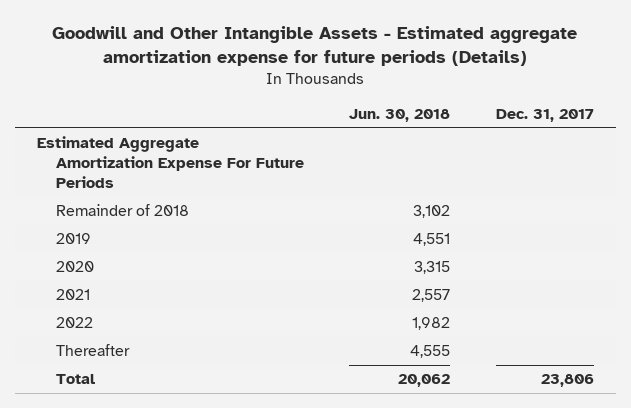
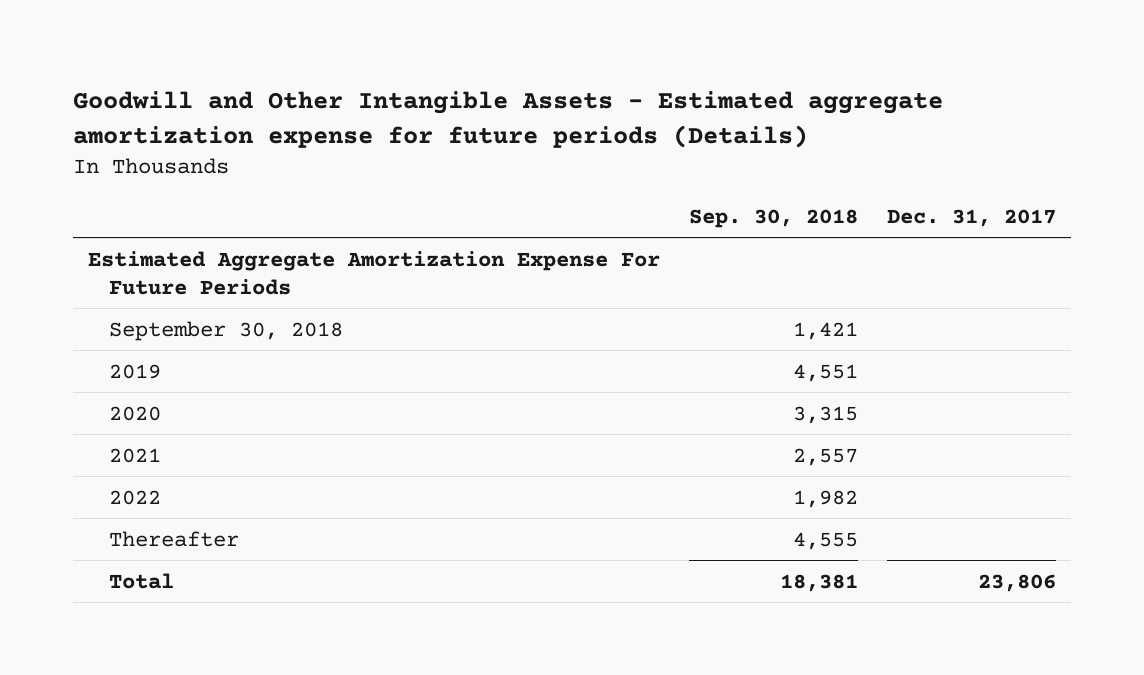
[349,108,451,122] Jun. 30, 2018 -> none
none -> [689,208,859,228] Sep. 30, 2018
[56,204,190,217] Remainder of 2018 -> [109,320,344,341] September 30, 2018

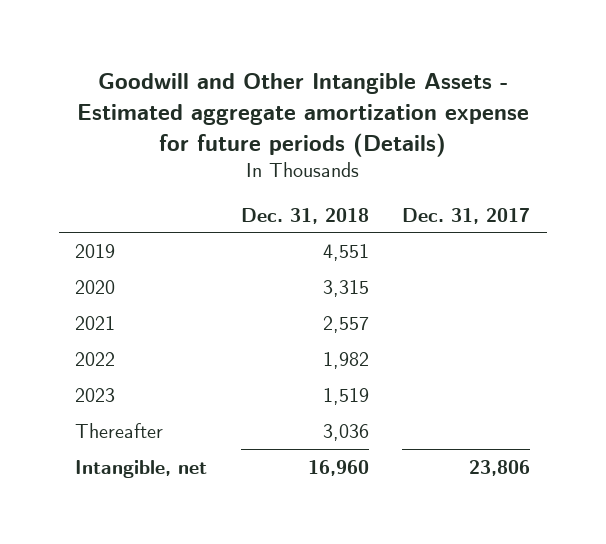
[689,208,859,228] Sep. 30, 2018 -> none
none -> [240,207,369,224] Dec. 31, 2018
[87,250,660,295] Estimated Aggregate Amortization Expense For Future Periods -> none
[109,320,344,341] September 30, 2018 -> none
none -> [75,387,116,402] 2023
[109,572,175,589] Total -> [75,459,208,478] Intangible, net

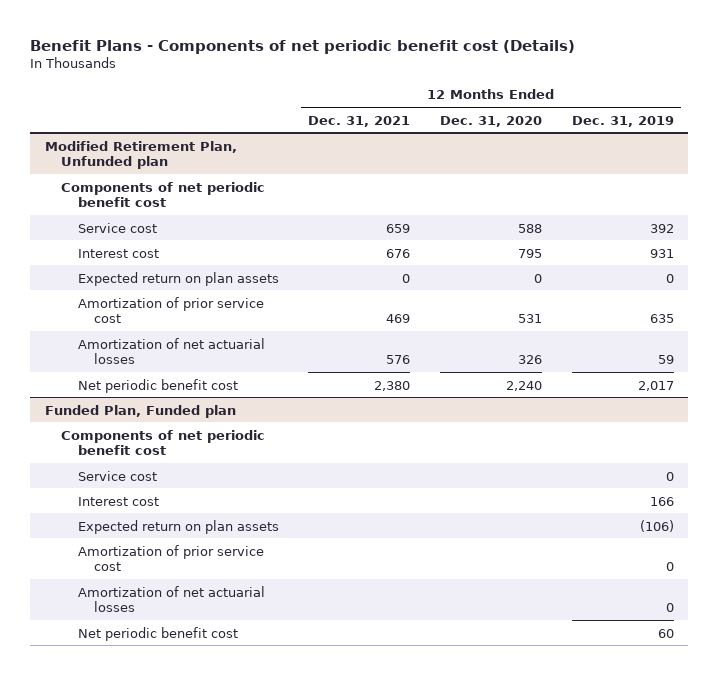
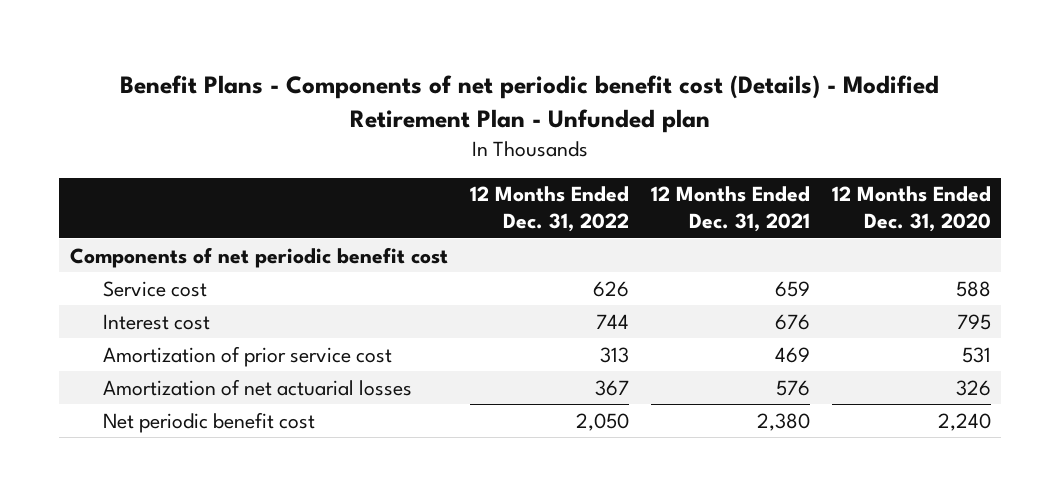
[29,39,575,54] Benefit Plans - Components of net periodic benefit cost (Details) -> [120,74,940,133] Benefit Plans - Components of net periodic benefit cost (Details) - Modified Retirement Plan - Unfunded plan
[571,115,674,127] Dec. 31, 2019 -> none
none -> [469,186,629,232] 12 Months Ended Dec. 31, 2022
[44,140,237,169] Modified Retirement Plan, Unfunded plan -> none
[77,271,279,286] Expected return on plan assets -> none
[44,404,236,418] Funded Plan, Funded plan -> none
[61,429,266,455] Components of net periodic benefit cost -> none
[77,470,157,481] Service cost -> none
[77,496,159,506] Interest cost -> none
[77,519,279,534] Expected return on plan assets -> none
[77,544,264,571] Amortization of prior service cost -> none
[77,585,265,612] Amortization of net actuarial losses -> none
[77,626,238,641] Net periodic benefit cost -> none

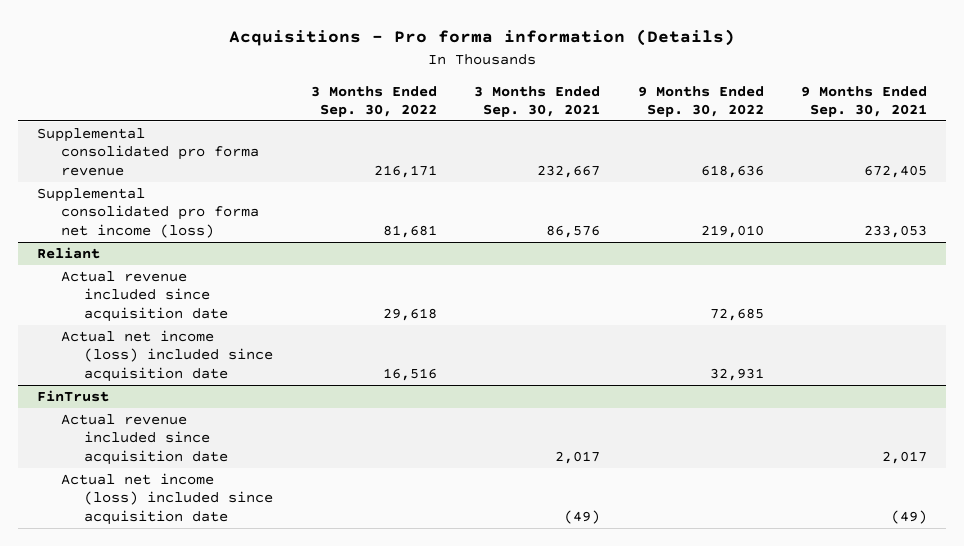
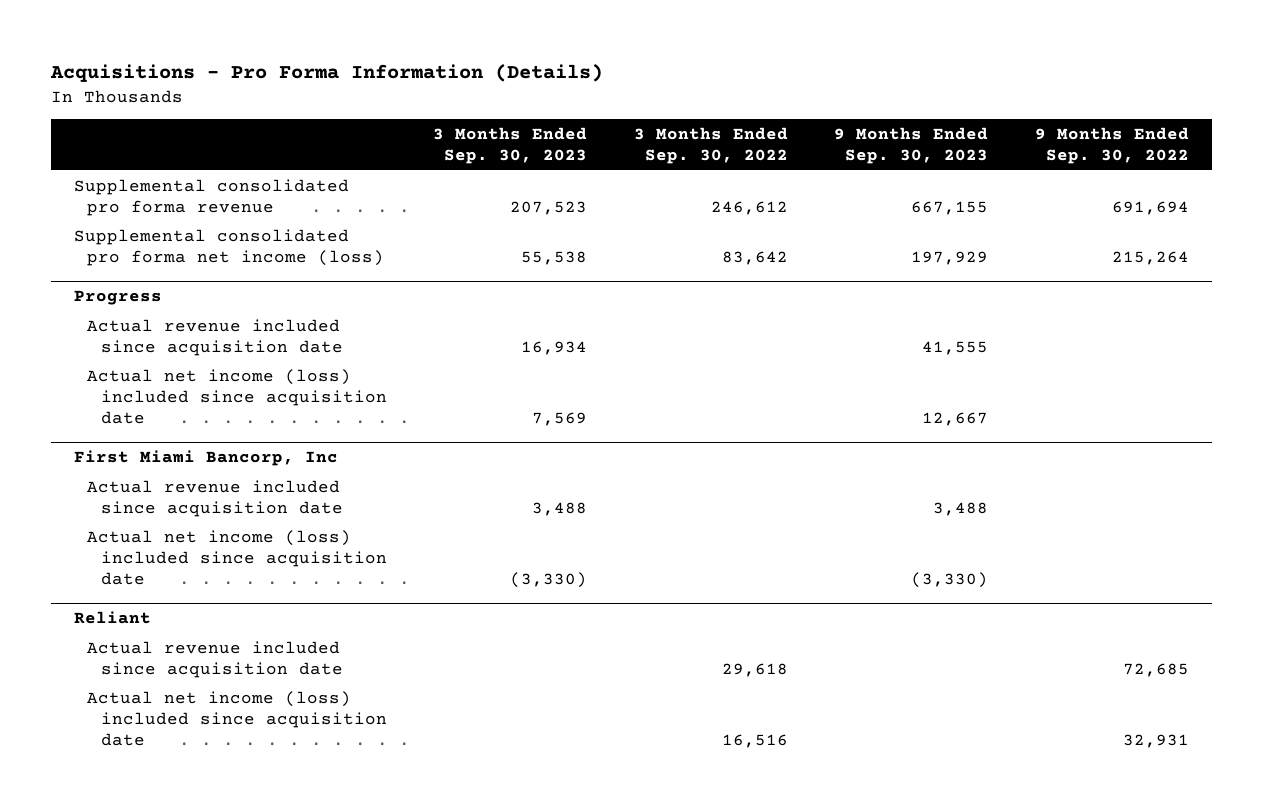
[228,29,735,47] Acquisitions - Pro forma information (Details) -> [49,63,603,82] Acquisitions - Pro Forma Information (Details)
[474,85,601,117] 3 Months Ended Sep. 30, 2021 -> none
[801,85,928,117] 9 Months Ended Sep. 30, 2021 -> none
none -> [433,126,588,165] 3 Months Ended Sep. 30, 2023
none -> [834,126,989,165] 9 Months Ended Sep. 30, 2023
[373,164,437,178] 216,171 -> [710,200,788,215] 246,612
[700,164,764,178] 618,636 -> [1111,200,1189,215] 691,694
[382,224,437,238] 81,681 -> [721,250,788,265] 83,642
[700,224,764,238] 219,010 -> [1111,250,1189,265] 215,264
none -> [73,290,162,306] Progress
none -> [87,318,343,356] Actual revenue included since acquisition date
none -> [87,368,387,424] Actual net income (loss) included since acquisition date
none -> [73,450,338,467] First Miami Bancorp, Inc
none -> [87,479,343,517] Actual revenue included since acquisition date
none -> [87,529,387,585] Actual net income (loss) included since acquisition date
[36,390,109,403] FinTrust -> none
[60,414,229,465] Actual revenue included since acquisition date -> none
[60,473,274,525] Actual net income (loss) included since acquisition date -> none

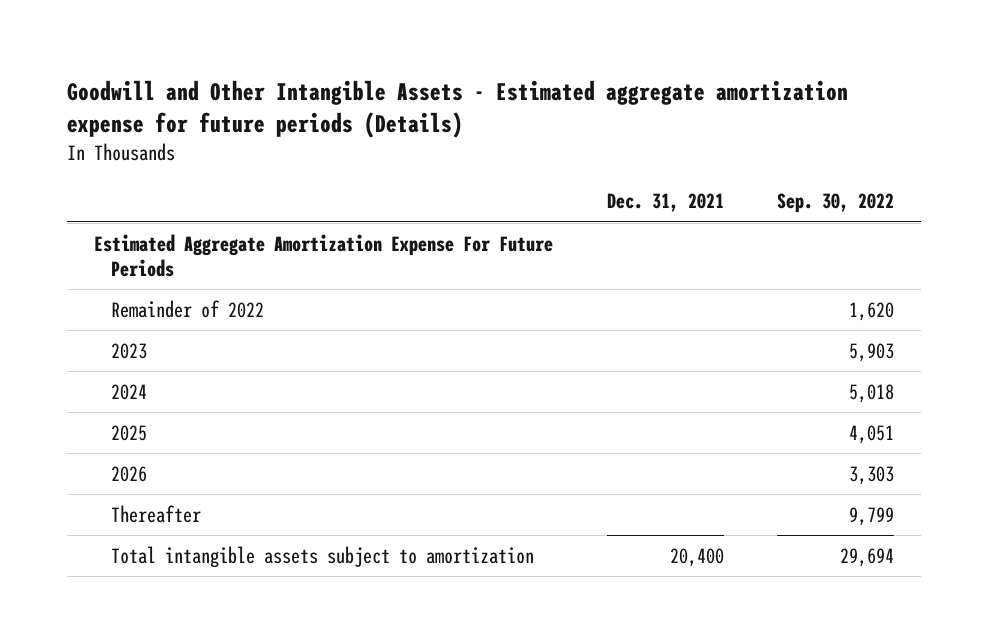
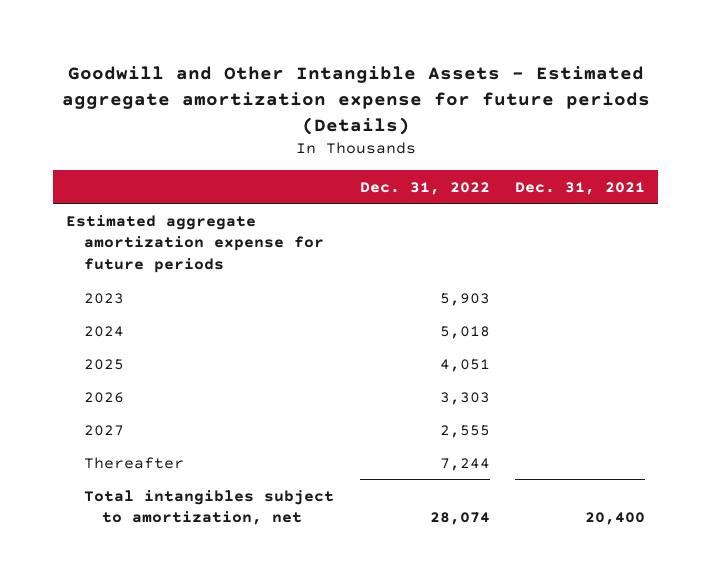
[777,193,895,214] Sep. 30, 2022 -> none
none -> [359,181,490,195] Dec. 31, 2022
[111,299,265,318] Remainder of 2022 -> none
[94,233,554,277] Estimated Aggregate Amortization Expense For Future Periods -> [65,214,324,274] Estimated aggregate amortization expense for future periods
none -> [83,424,124,436] 2027
[111,545,535,568] Total intangible assets subject to amortization -> [83,489,334,526] Total intangibles subject to amortization, net

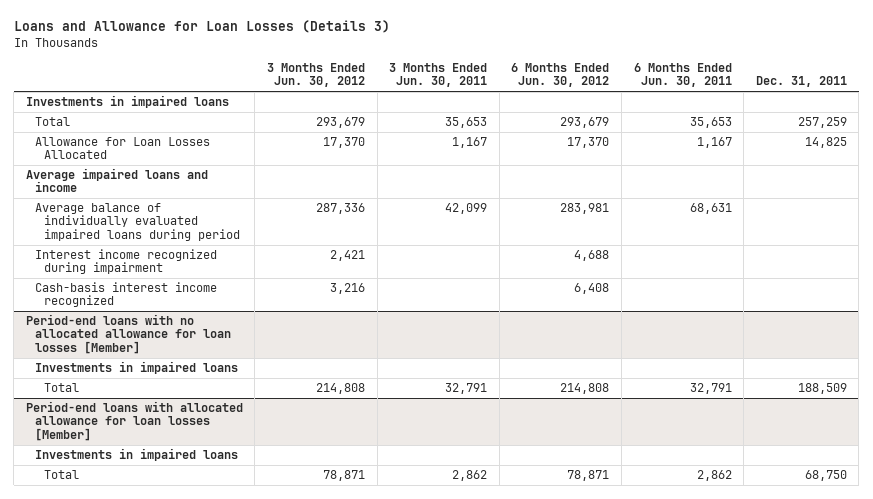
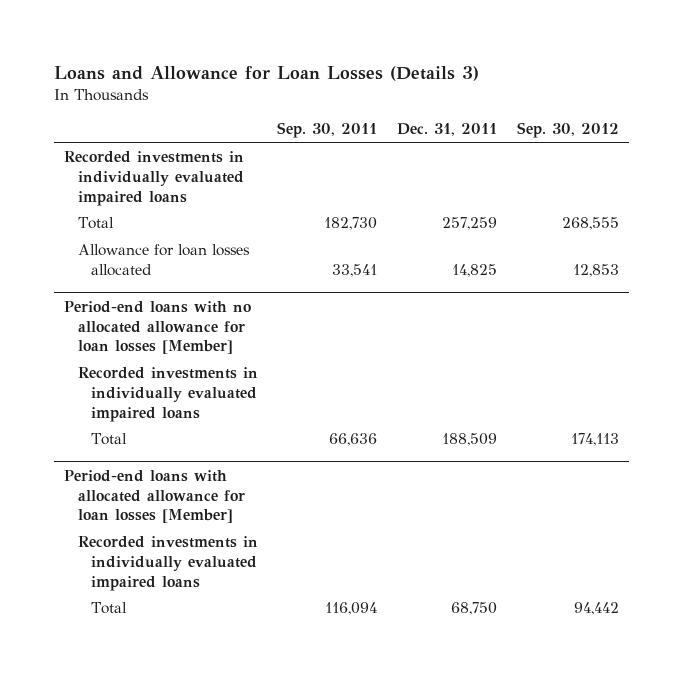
[267,62,366,88] 3 Months Ended Jun. 30, 2012 -> none
[389,62,488,88] 3 Months Ended Jun. 30, 2011 -> none
[511,62,610,88] 6 Months Ended Jun. 30, 2012 -> none
[633,62,732,88] 6 Months Ended Jun. 30, 2011 -> none
none -> [277,122,378,139] Sep. 30, 2011
none -> [517,122,620,139] Sep. 30, 2012
[25,95,229,109] Investments in impaired loans -> [64,150,245,206] Recorded investments in individually evaluated impaired loans
[25,168,208,193] Average impaired loans and income -> none
[34,203,240,241] Average balance of individually evaluated impaired loans during period -> none
[34,249,217,275] Interest income recognized during impairment -> none
[34,282,217,308] Cash-basis interest income recognized -> none
[34,137,210,160] Allowance for Loan Losses Allocated -> [77,243,250,276] Allowance for loan losses allocated
[34,361,238,375] Investments in impaired loans -> [77,366,258,422] Recorded investments in individually evaluated impaired loans
[34,448,238,462] Investments in impaired loans -> [77,535,258,591] Recorded investments in individually evaluated impaired loans

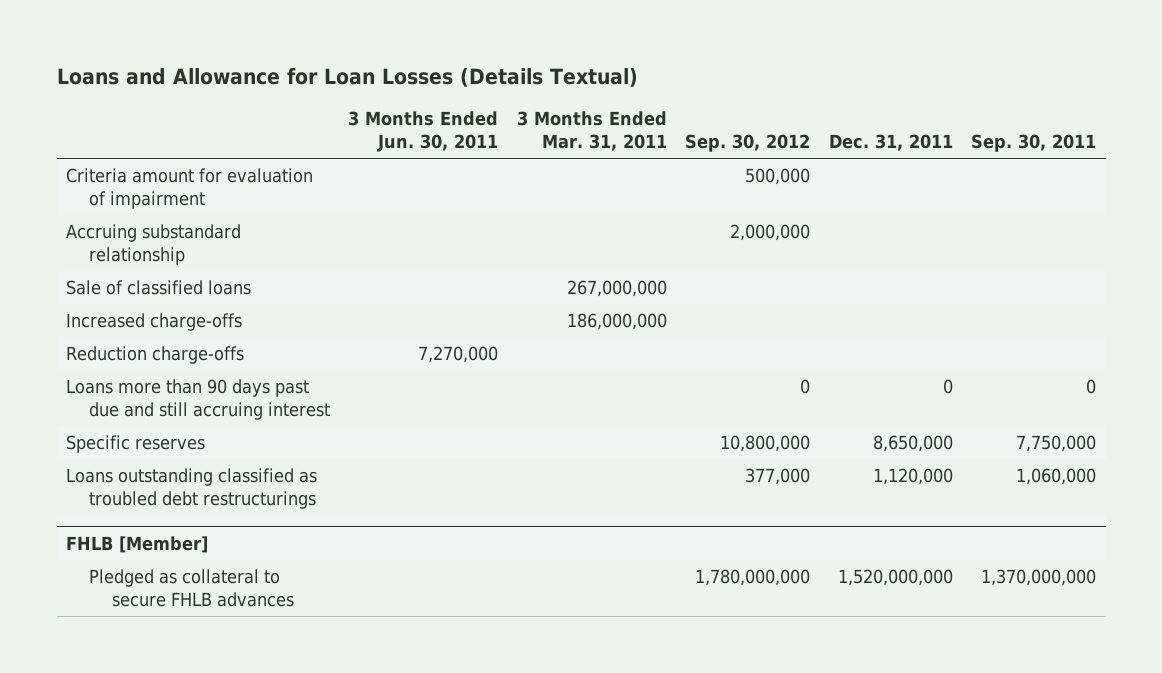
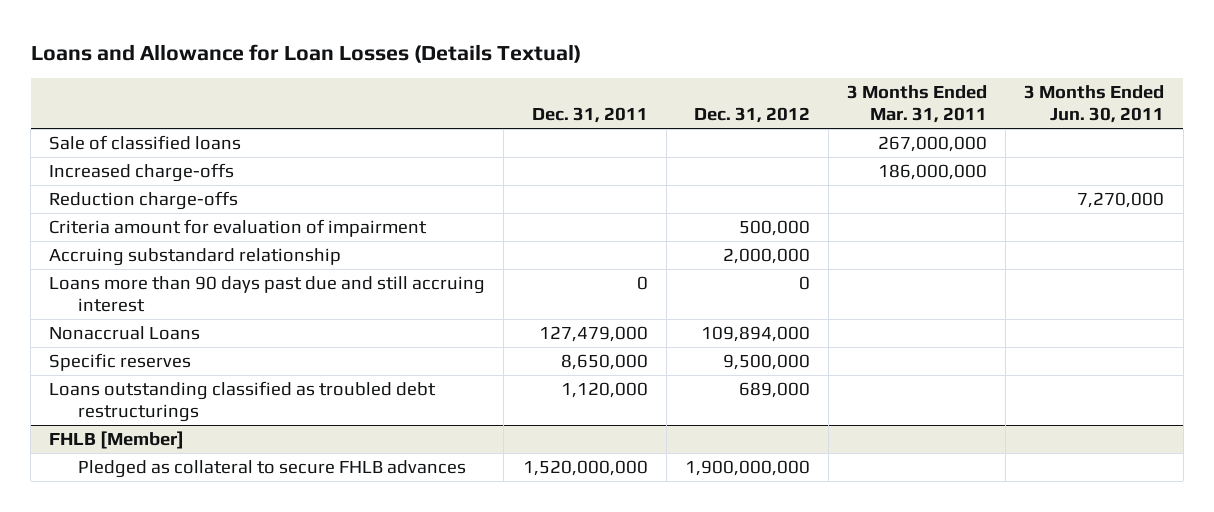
[685,134,811,153] Sep. 30, 2012 -> none
[971,134,1097,153] Sep. 30, 2011 -> none
none -> [693,107,810,124] Dec. 31, 2012
[65,168,313,210] Criteria amount for evaluation of impairment -> [49,219,428,238] Criteria amount for evaluation of impairment
[65,224,241,266] Accruing substandard relationship -> [49,248,342,267] Accruing substandard relationship
none -> [49,326,201,341] Nonaccrual Loans

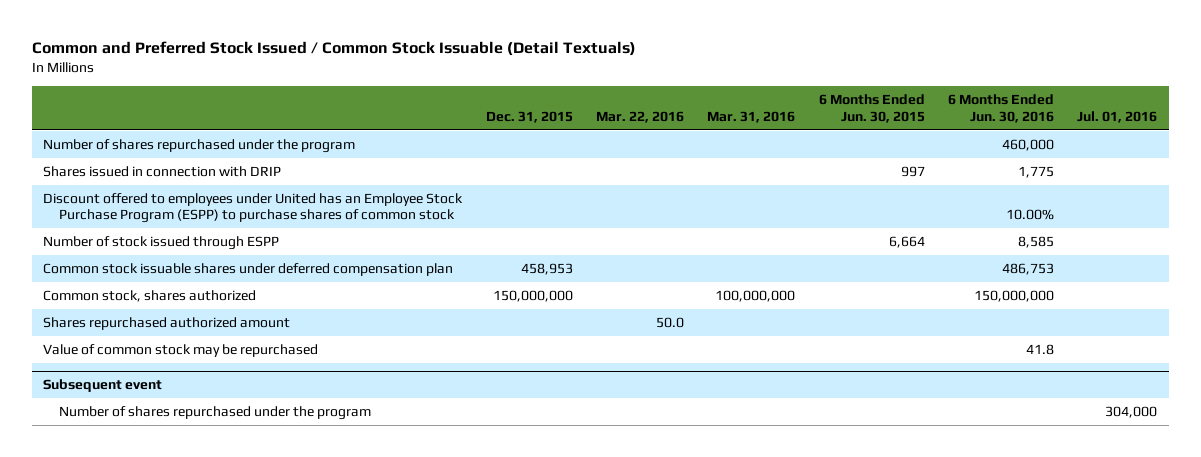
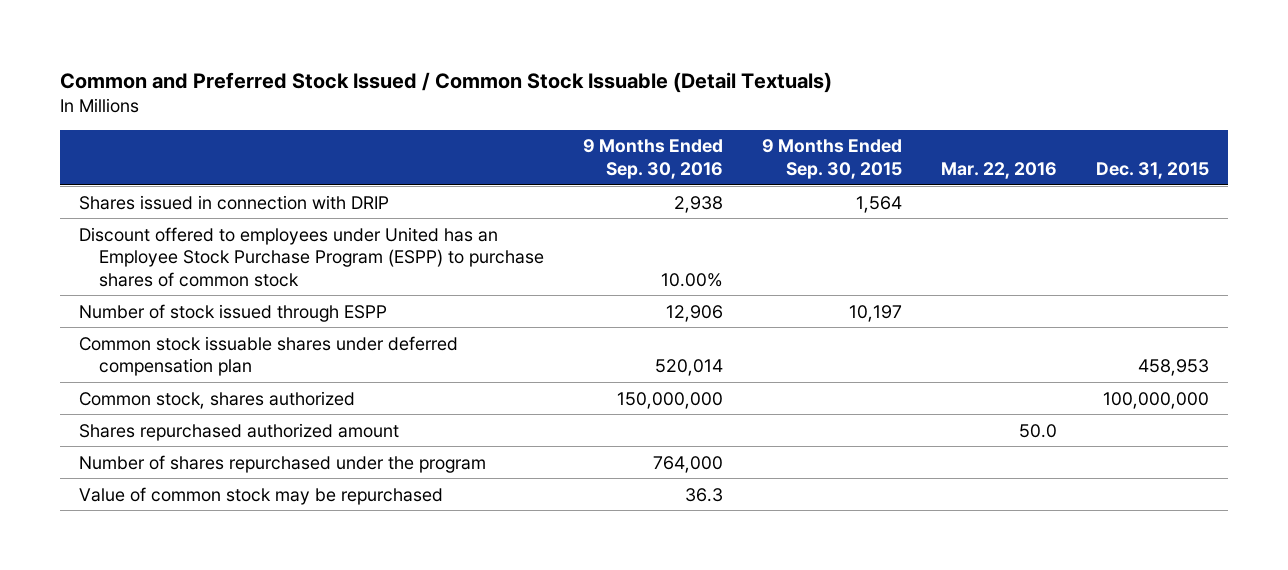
[707,110,796,123] Mar. 31, 2016 -> none
[818,94,925,123] 6 Months Ended Jun. 30, 2015 -> none
[948,94,1055,123] 6 Months Ended Jun. 30, 2016 -> none
[1077,110,1158,123] Jul. 01, 2016 -> none
none -> [583,139,724,179] 9 Months Ended Sep. 30, 2016
none -> [762,139,903,179] 9 Months Ended Sep. 30, 2015
[492,290,573,303] 150,000,000 -> [1102,391,1209,409] 100,000,000
[43,139,356,154] Number of shares repurchased under the program -> [79,454,487,473] Number of shares repurchased under the program
[43,379,163,393] Subsequent event -> none
[59,406,372,421] Number of shares repurchased under the program -> none

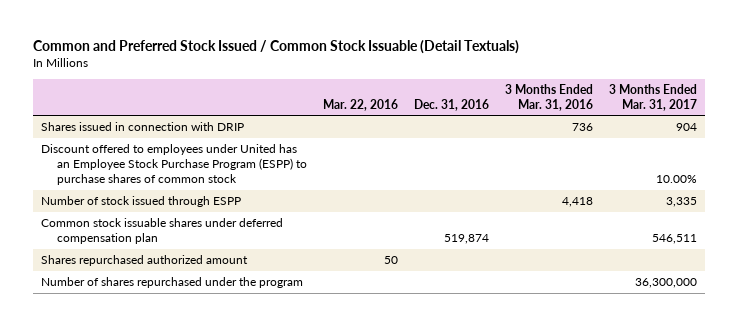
[583,139,724,179] 9 Months Ended Sep. 30, 2016 -> none
[762,139,903,179] 9 Months Ended Sep. 30, 2015 -> none
[1095,161,1209,179] Dec. 31, 2015 -> none
none -> [414,98,490,111] Dec. 31, 2016
none -> [505,83,594,111] 3 Months Ended Mar. 31, 2016
none -> [609,83,698,111] 3 Months Ended Mar. 31, 2017
[79,390,356,409] Common stock, shares authorized -> none
[1019,423,1058,438] 50.0 -> [384,256,399,265] 50
[79,486,444,505] Value of common stock may be repurchased -> none

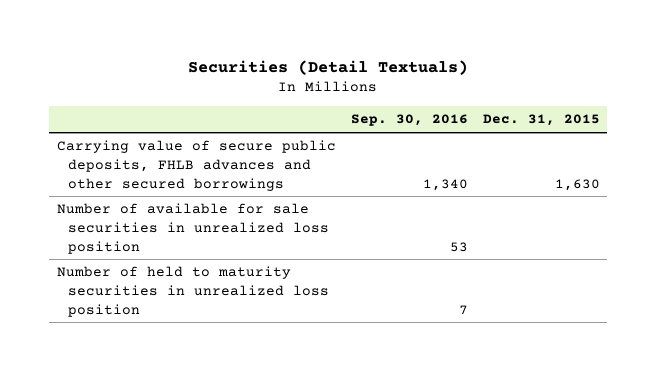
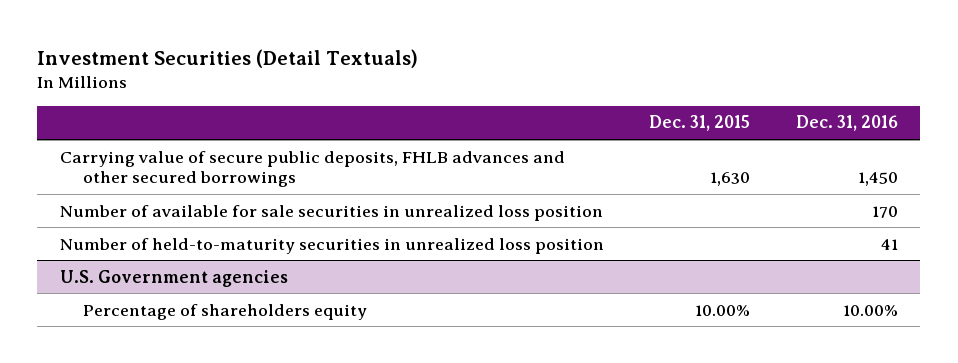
[188,59,469,75] Securities (Detail Textuals) -> [37,48,419,68] Investment Securities (Detail Textuals)
[350,114,468,127] Sep. 30, 2016 -> none
none -> [795,115,898,132] Dec. 31, 2016
[56,266,330,317] Number of held to maturity securities in unrealized loss position -> [60,237,605,254] Number of held-to-maturity securities in unrealized loss position
none -> [60,269,289,287] U.S. Government agencies
none -> [83,303,368,320] Percentage of shareholders equity

